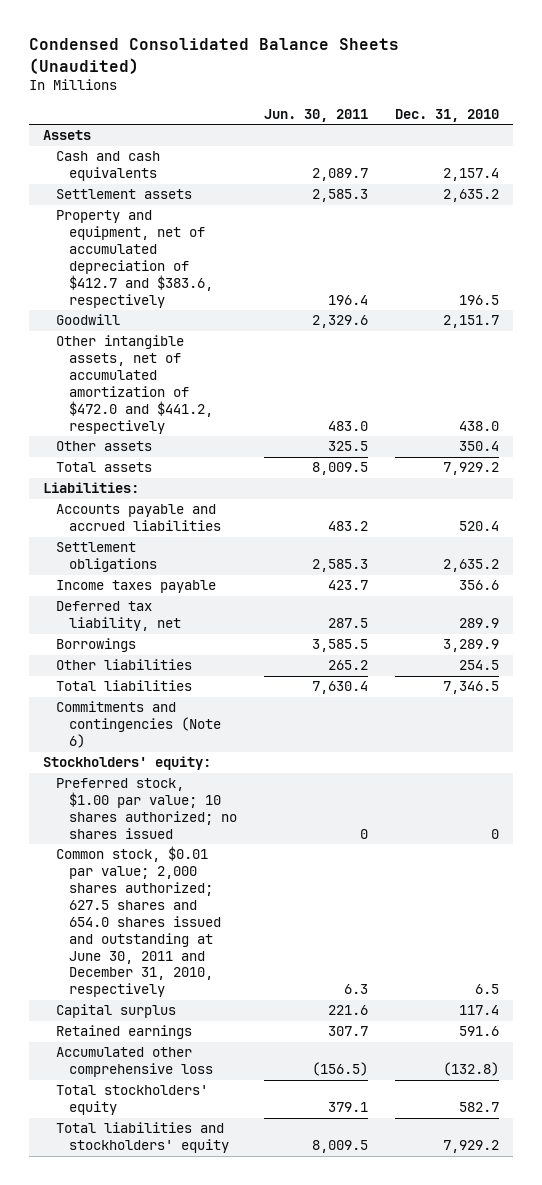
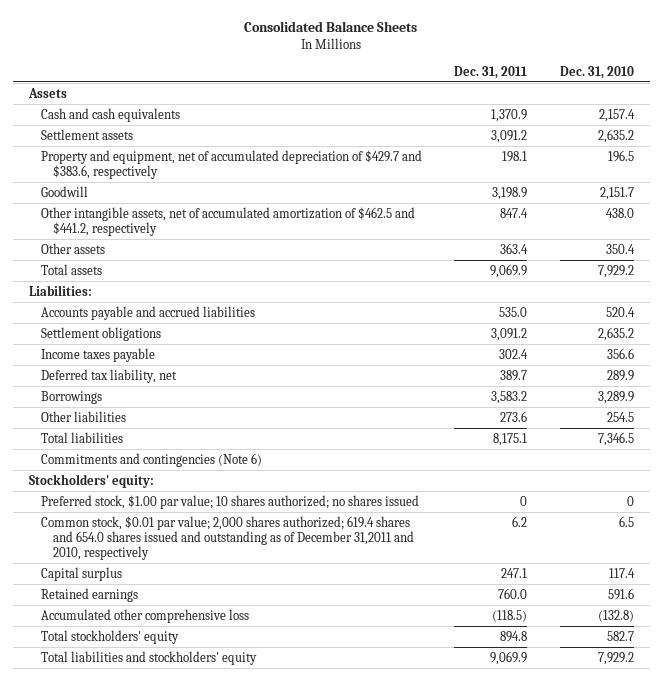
[29,38,400,74] Condensed Consolidated Balance Sheets (Unaudited) -> [244,21,418,33] Consolidated Balance Sheets
[263,109,368,123] Jun. 30, 2011 -> none
none -> [454,65,528,79] Dec. 31, 2011
[55,210,213,308] Property and equipment, net of accumulated depreciation of $412.7 and $383.6, respectively -> [41,149,423,179] Property and equipment, net of accumulated depreciation of $429.7 and $383.6, respectively
[55,335,213,434] Other intangible assets, net of accumulated amortization of $472.0 and $441.2, respectively -> [41,206,416,236] Other intangible assets, net of accumulated amortization of $462.5 and $441.2, respectively
[55,846,221,998] Common stock, $0.01 par value; 2,000 shares authorized; 627.5 shares and 654.0 shares issued and outstanding at June 30, 2011 and December 31, 2010, respectively -> [41,515,415,561] Common stock, $0.01 par value; 2,000 shares authorized; 619.4 shares and 654.0 shares issued and outstanding as of December 31,2011 and 2010, respectively

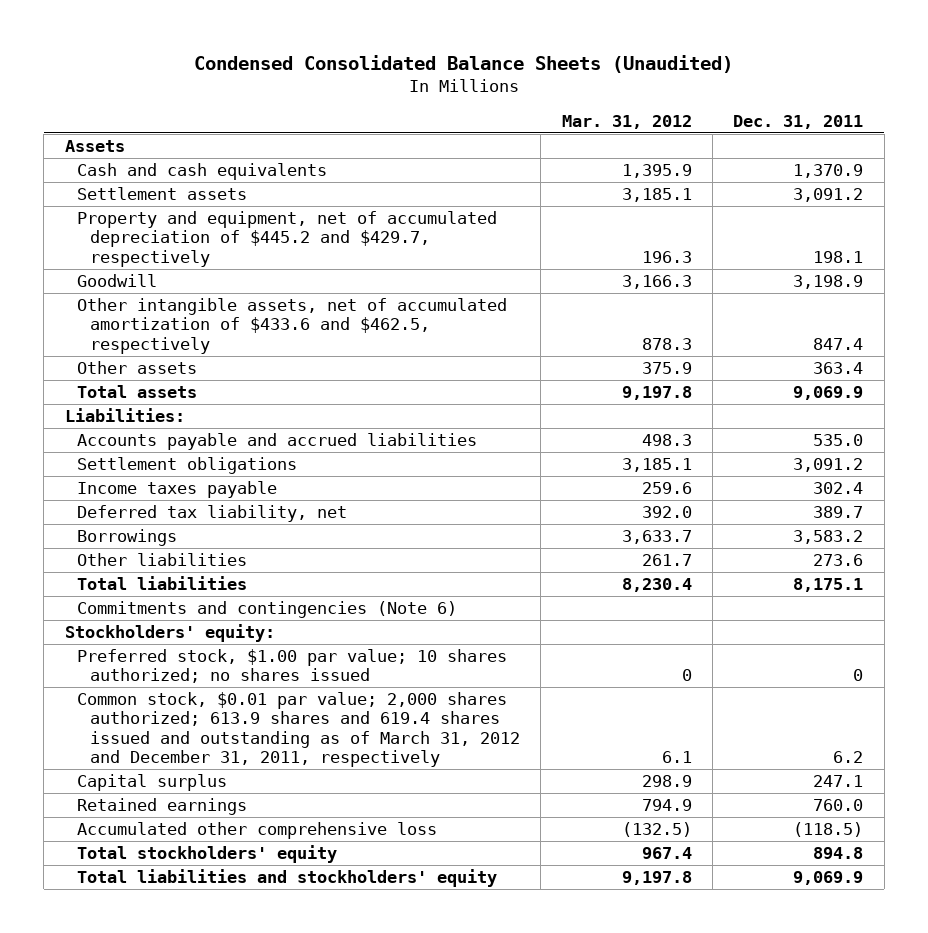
[244,21,418,33] Consolidated Balance Sheets -> [194,54,734,73] Condensed Consolidated Balance Sheets (Unaudited)
[559,65,634,79] Dec. 31, 2010 -> none
none -> [561,114,692,129] Mar. 31, 2012
[41,149,423,179] Property and equipment, net of accumulated depreciation of $429.7 and $383.6, respectively -> [77,211,498,267] Property and equipment, net of accumulated depreciation of $445.2 and $429.7, respectively
[41,206,416,236] Other intangible assets, net of accumulated amortization of $462.5 and $441.2, respectively -> [77,298,508,354] Other intangible assets, net of accumulated amortization of $433.6 and $462.5, respectively
[41,515,415,561] Common stock, $0.01 par value; 2,000 shares authorized; 619.4 shares and 654.0 shares issued and outstanding as of December 31,2011 and 2010, respectively -> [77,692,521,768] Common stock, $0.01 par value; 2,000 shares authorized; 613.9 shares and 619.4 shares issued and outstanding as of March 31, 2012 and December 31, 2011, respectively

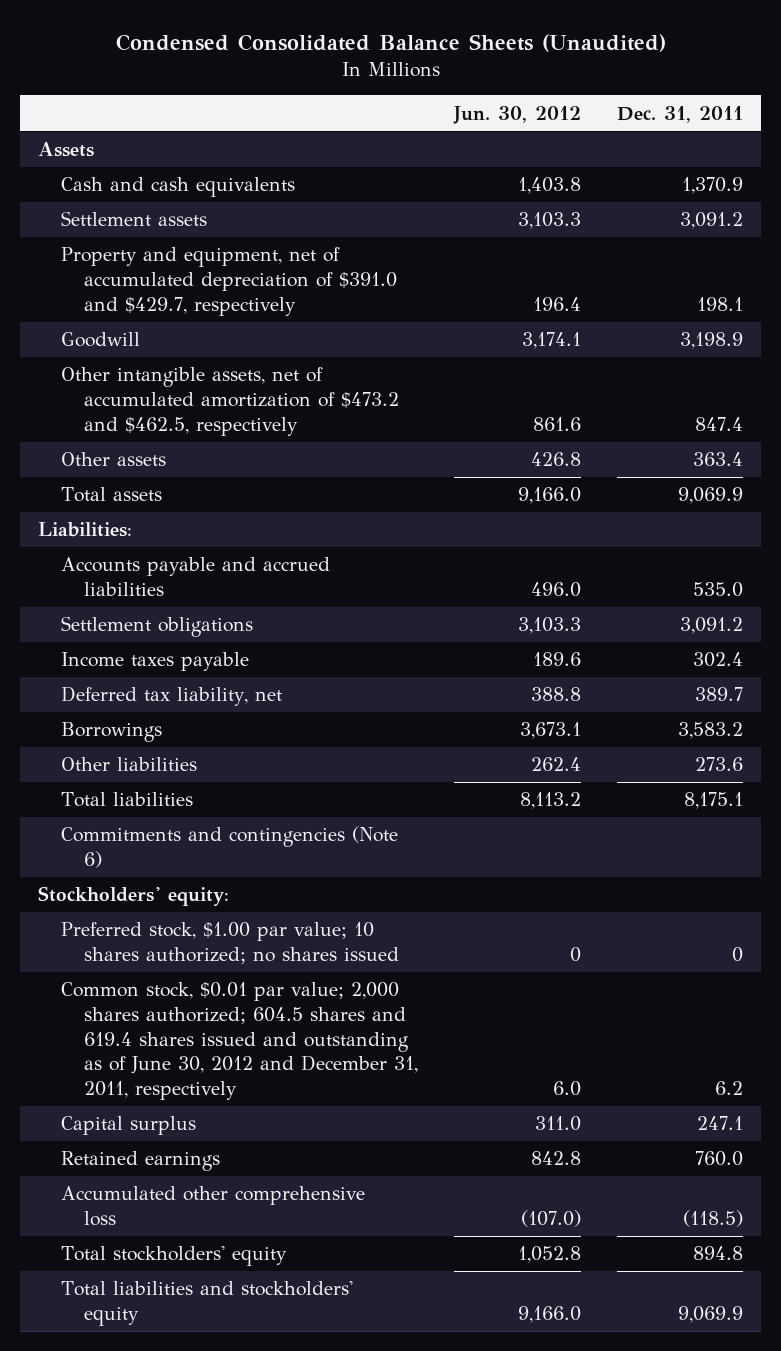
[561,114,692,129] Mar. 31, 2012 -> none
none -> [453,105,582,124] Jun. 30, 2012
[77,211,498,267] Property and equipment, net of accumulated depreciation of $445.2 and $429.7, respectively -> [60,247,398,316] Property and equipment, net of accumulated depreciation of $391.0 and $429.7, respectively
[77,298,508,354] Other intangible assets, net of accumulated amortization of $433.6 and $462.5, respectively -> [60,367,400,436] Other intangible assets, net of accumulated amortization of $473.2 and $462.5, respectively
[77,692,521,768] Common stock, $0.01 par value; 2,000 shares authorized; 613.9 shares and 619.4 shares issued and outstanding as of March 31, 2012 and December 31, 2011, respectively -> [60,982,419,1101] Common stock, $0.01 par value; 2,000 shares authorized; 604.5 shares and 619.4 shares issued and outstanding as of June 30, 2012 and December 31, 2011, respectively

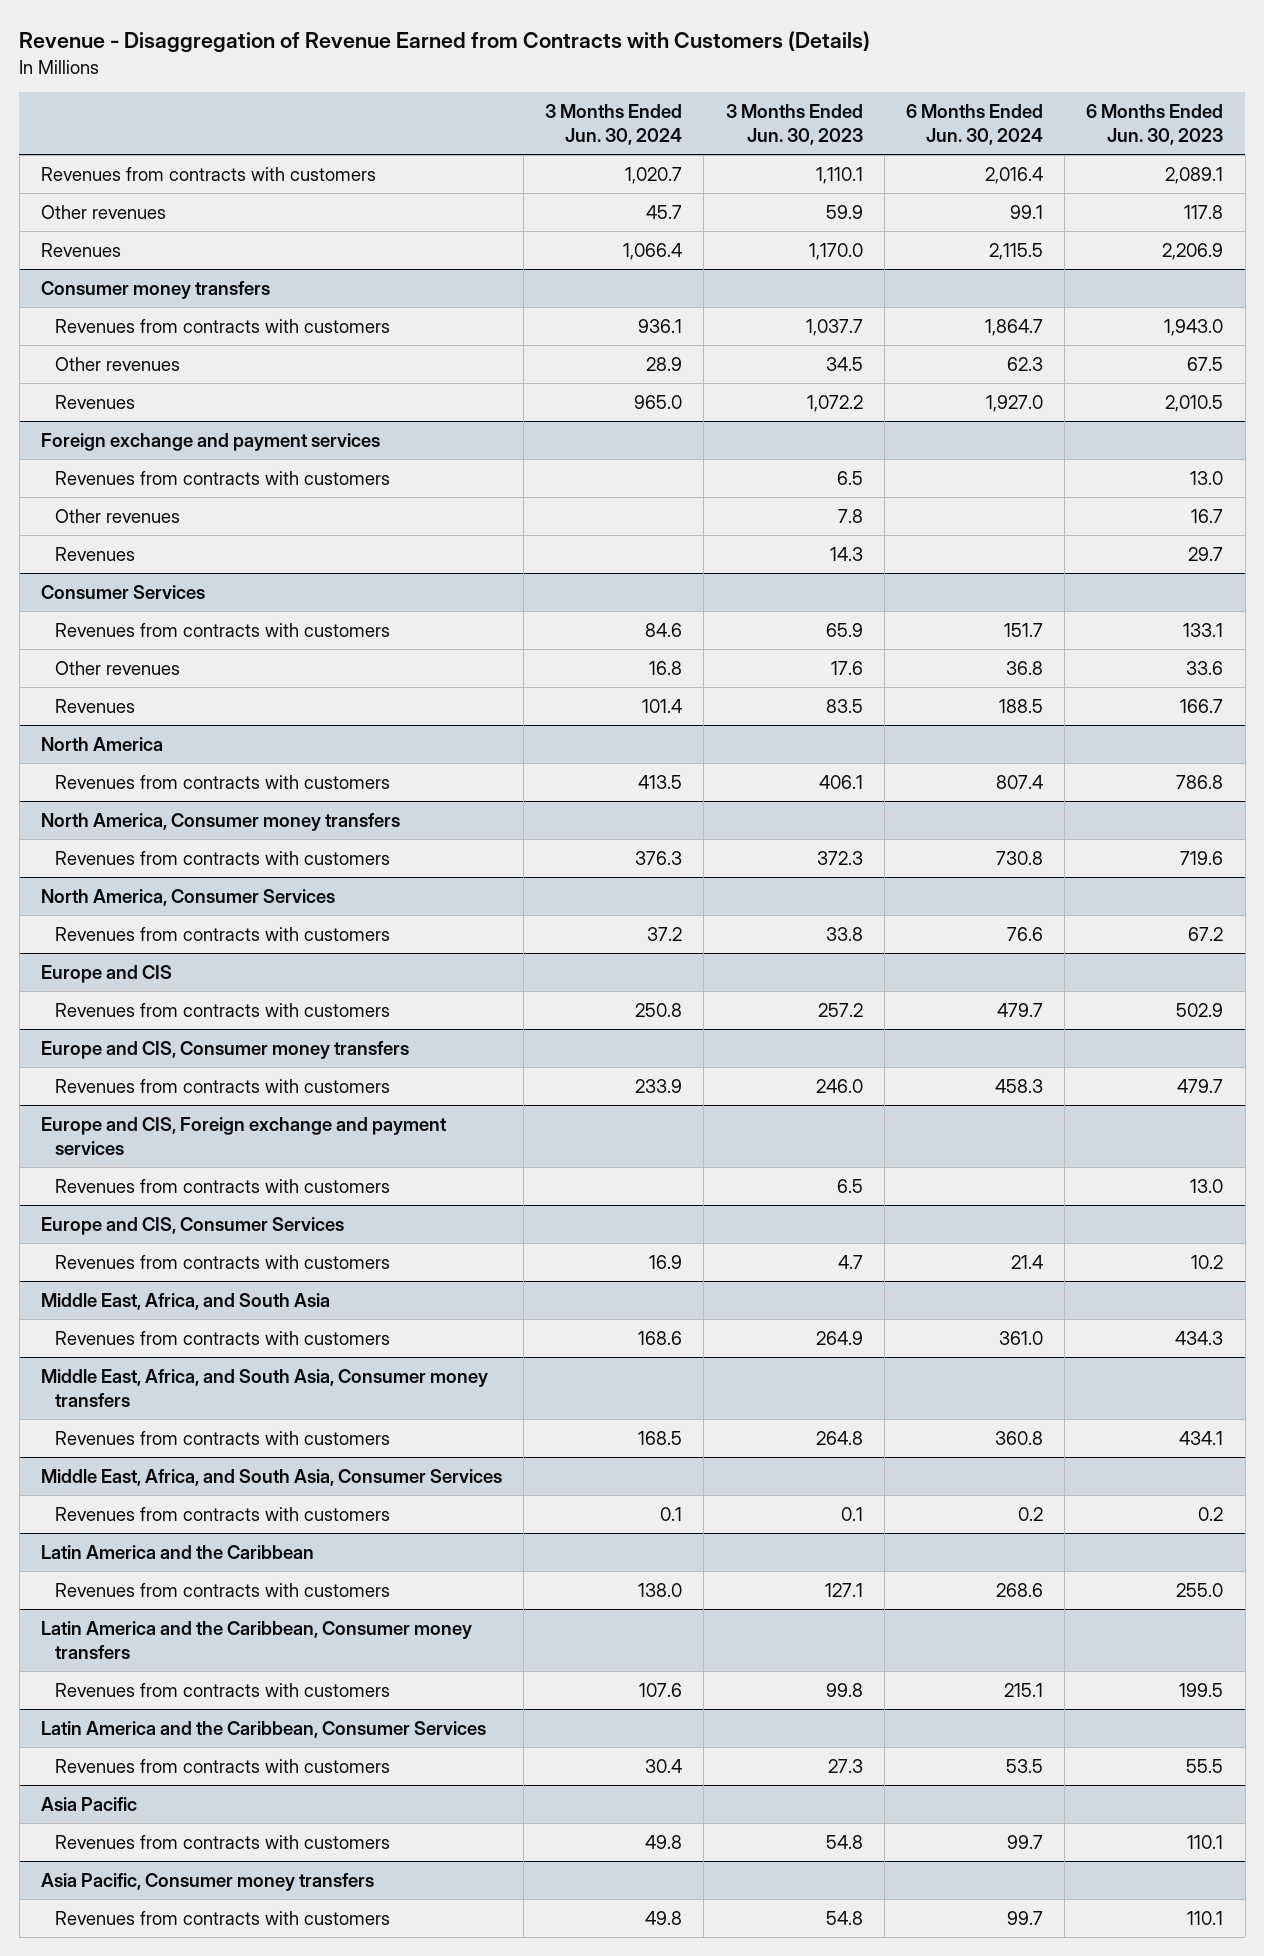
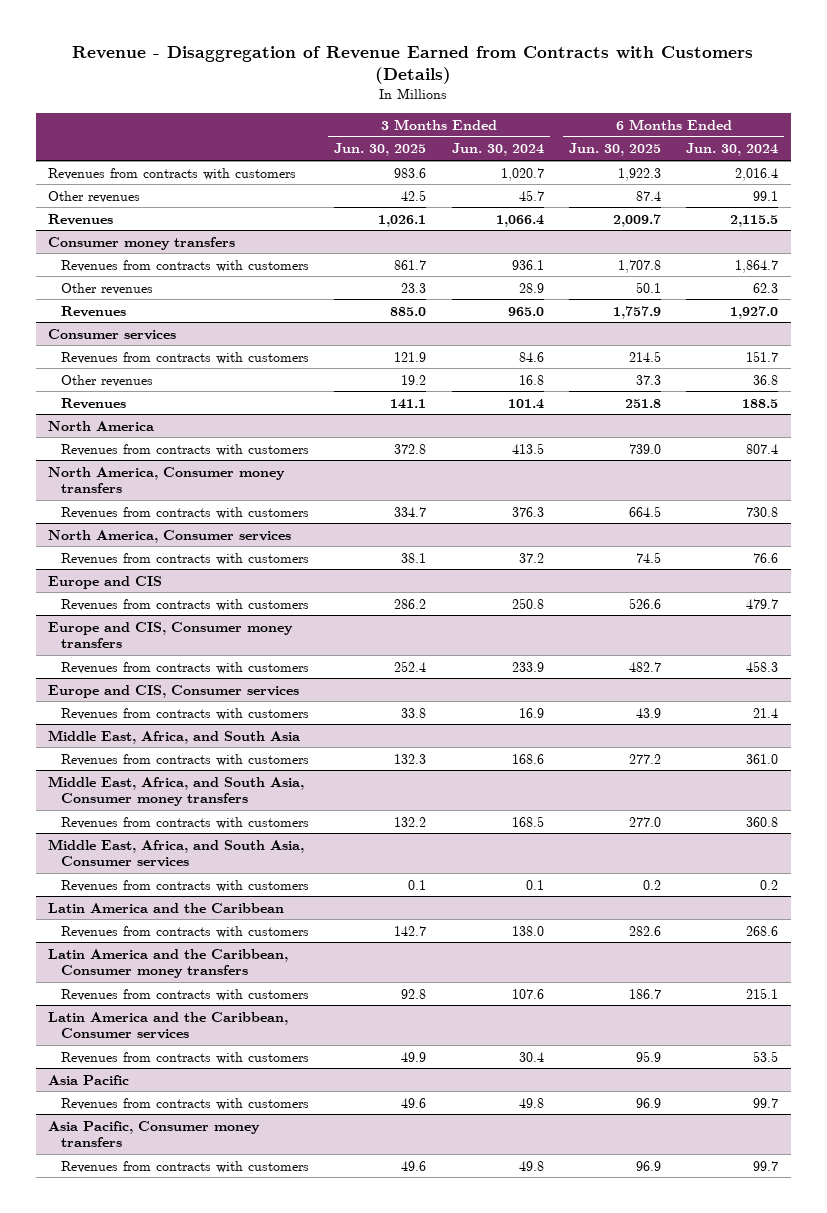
[725,103,863,146] 3 Months Ended Jun. 30, 2023 -> none
[1086,103,1224,146] 6 Months Ended Jun. 30, 2023 -> none
none -> [334,143,427,157] Jun. 30, 2025
none -> [568,143,661,157] Jun. 30, 2025
[40,432,380,451] Foreign exchange and payment services -> none
[55,470,391,485] Revenues from contracts with customers -> none
[55,508,181,523] Other revenues -> none
[55,546,136,561] Revenues -> none
[40,584,205,599] Consumer Services -> [48,328,177,340] Consumer services
[40,888,335,906] North America, Consumer Services -> [48,529,292,543] North America, Consumer services
[40,1116,447,1155] Europe and CIS, Foreign exchange and payment services -> none
[55,1178,391,1193] Revenues from contracts with customers -> none
[40,1216,344,1235] Europe and CIS, Consumer Services -> [48,684,300,698] Europe and CIS, Consumer services
[40,1468,502,1486] Middle East, Africa, and South Asia, Consumer Services -> [48,838,305,868] Middle East, Africa, and South Asia, Consumer services
[40,1720,486,1738] Latin America and the Caribbean, Consumer Services -> [48,1011,289,1040] Latin America and the Caribbean, Consumer services

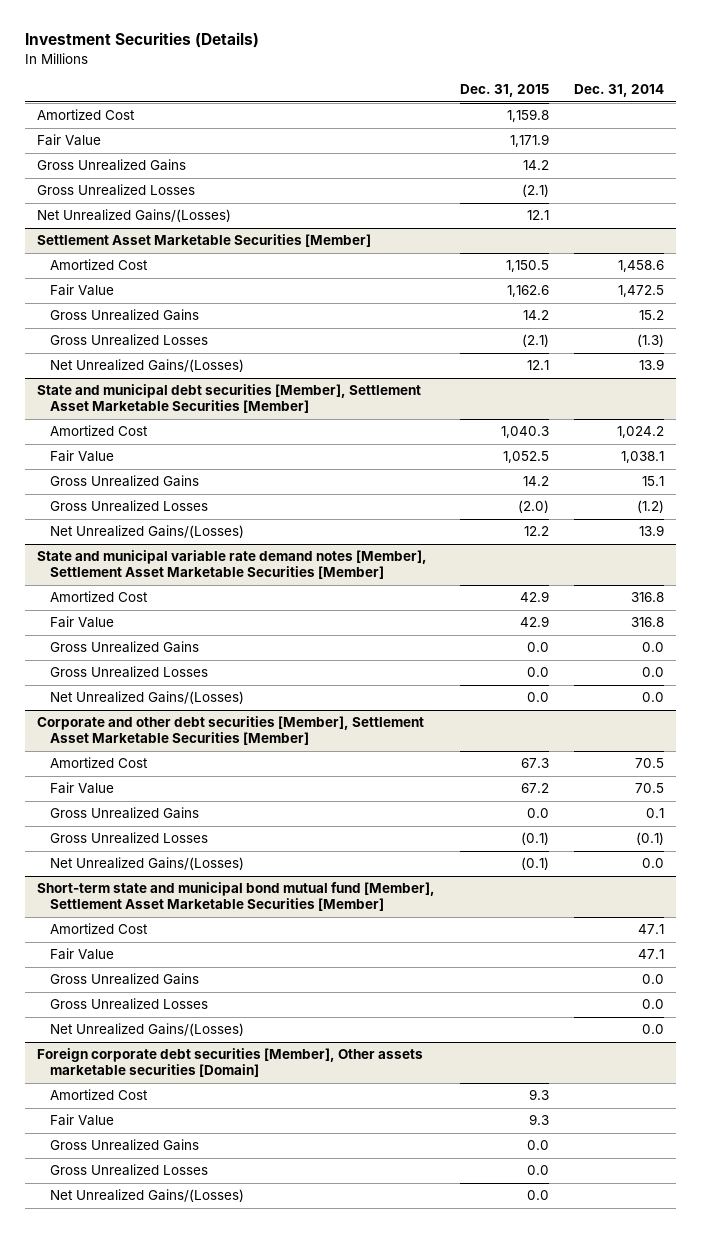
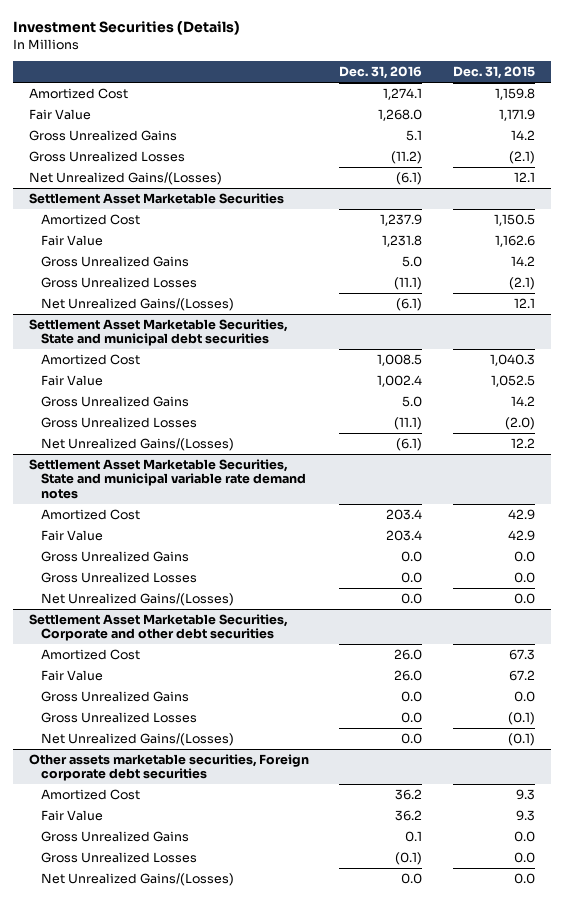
[573,84,664,98] Dec. 31, 2014 -> none
none -> [339,66,423,80] Dec. 31, 2016
[37,234,372,248] Settlement Asset Marketable Securities [Member] -> [28,192,284,204] Settlement Asset Marketable Securities
[37,384,422,414] State and municipal debt securities [Member], Settlement Asset Marketable Securities [Member] -> [28,318,288,347] Settlement Asset Marketable Securities, State and municipal debt securities
[37,550,428,580] State and municipal variable rate demand notes [Member], Settlement Asset Marketable Securities [Member] -> [28,458,306,499] Settlement Asset Marketable Securities, State and municipal variable rate demand notes
[37,716,425,746] Corporate and other debt securities [Member], Settlement Asset Marketable Securities [Member] -> [28,613,288,642] Settlement Asset Marketable Securities, Corporate and other debt securities
[37,882,436,912] Short-term state and municipal bond mutual fund [Member], Settlement Asset Marketable Securities [Member] -> none
[50,923,149,935] Amortized Cost -> none
[50,948,115,961] Fair Value -> none
[50,973,200,986] Gross Unrealized Gains -> none
[50,998,209,1011] Gross Unrealized Losses -> none
[50,1023,245,1037] Net Unrealized Gains/(Losses) -> none
[37,1048,424,1078] Foreign corporate debt securities [Member], Other assets marketable securities [Domain] -> [28,753,309,782] Other assets marketable securities, Foreign corporate debt securities

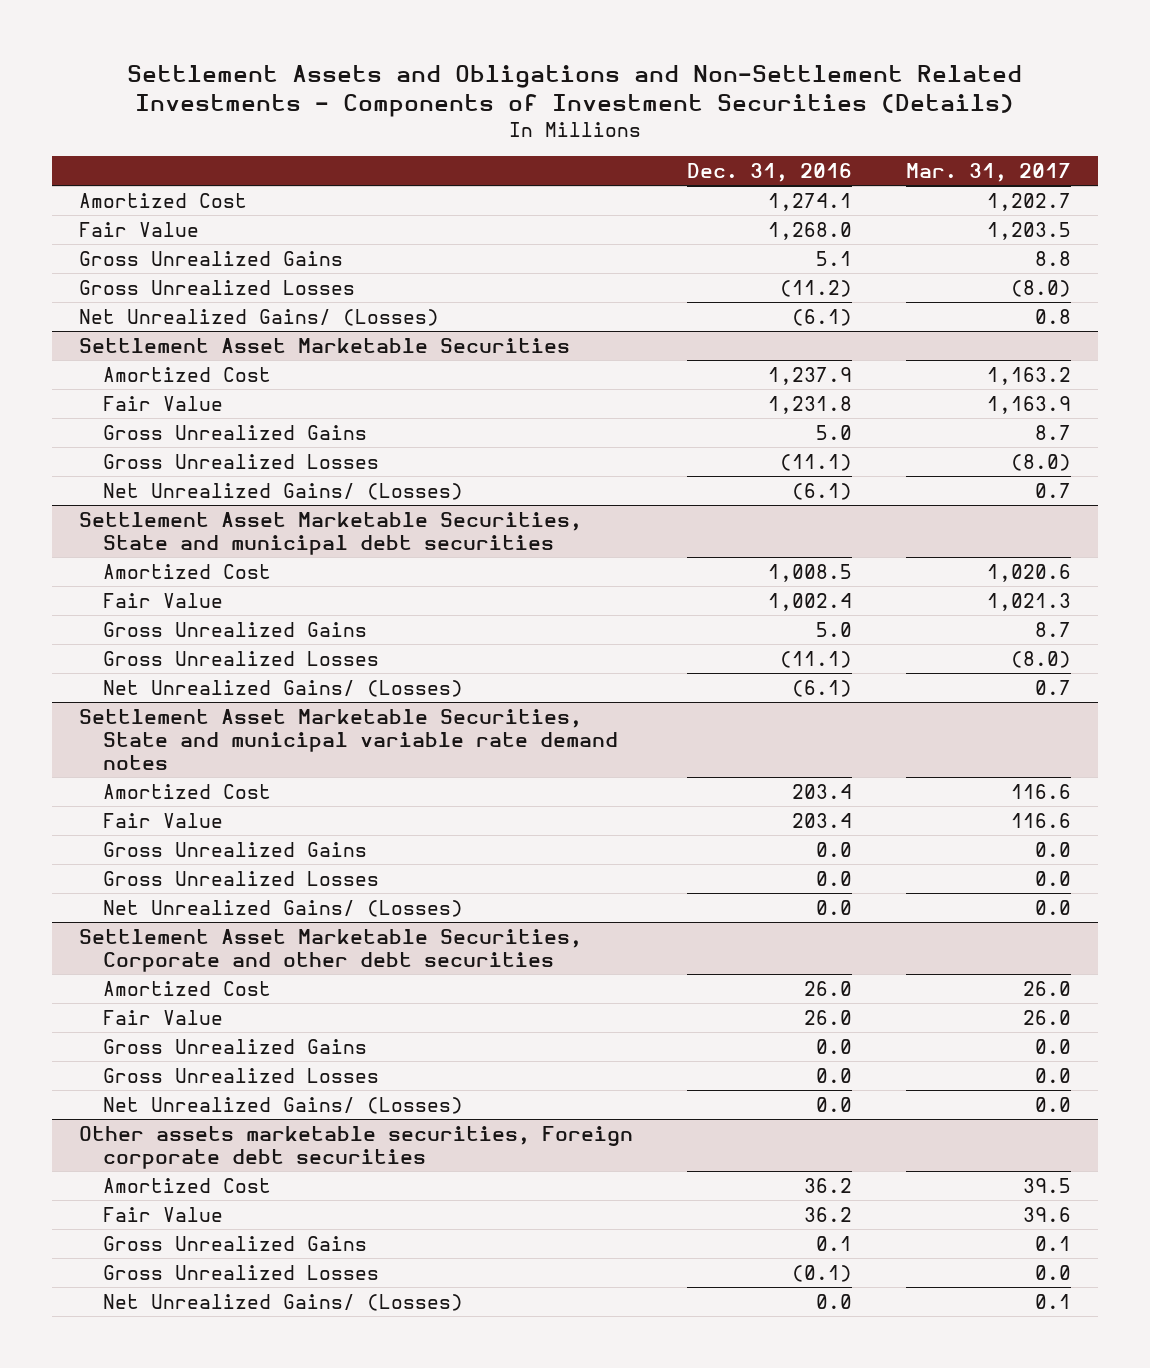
[13,21,241,36] Investment Securities (Details) -> [127,64,1023,118] Settlement Assets and Obligations and Non-Settlement Related Investments - Components of Investment Securities (Details)
[453,66,536,80] Dec. 31, 2015 -> none
none -> [906,162,1072,182] Mar. 31, 2017
[28,171,222,185] Net Unrealized Gains/(Losses) -> [79,308,440,326] Net Unrealized Gains/ (Losses)
[40,297,234,311] Net Unrealized Gains/(Losses) -> [102,482,463,500] Net Unrealized Gains/ (Losses)
[40,437,234,451] Net Unrealized Gains/(Losses) -> [102,679,463,697] Net Unrealized Gains/ (Losses)
[40,592,234,606] Net Unrealized Gains/(Losses) -> [102,899,463,917] Net Unrealized Gains/ (Losses)
[40,732,234,746] Net Unrealized Gains/(Losses) -> [102,1096,463,1114] Net Unrealized Gains/ (Losses)
[40,872,234,886] Net Unrealized Gains/(Losses) -> [102,1293,463,1311] Net Unrealized Gains/ (Losses)

